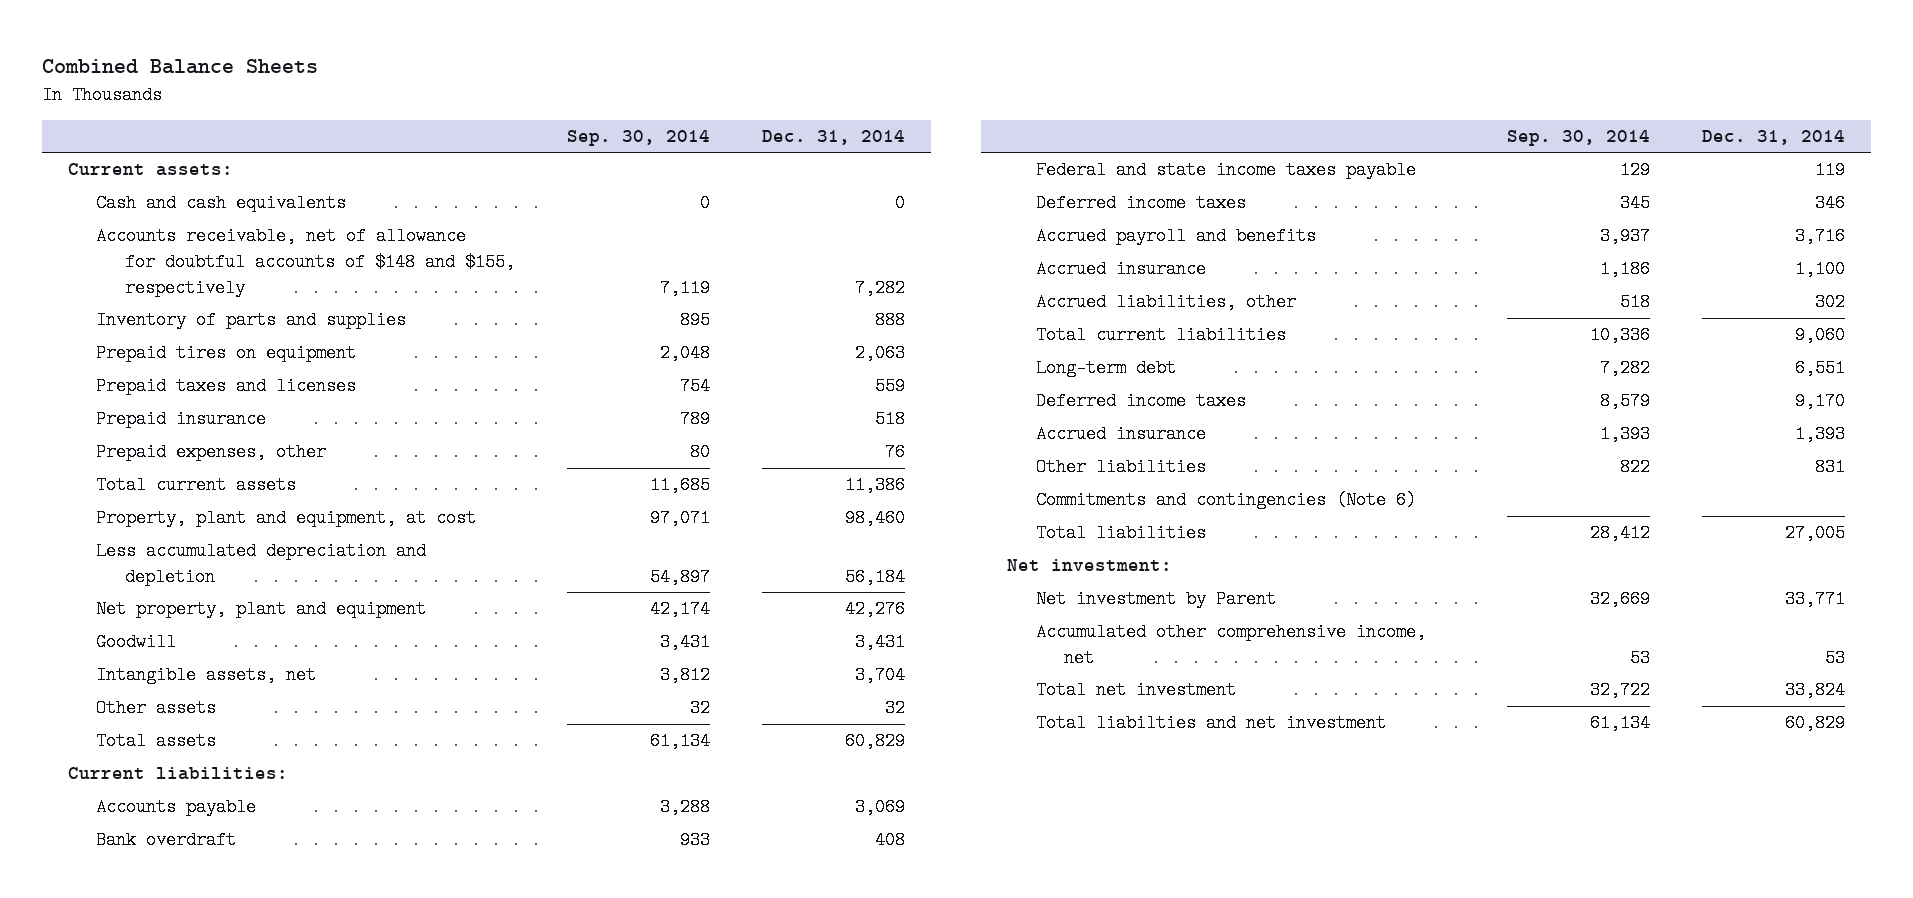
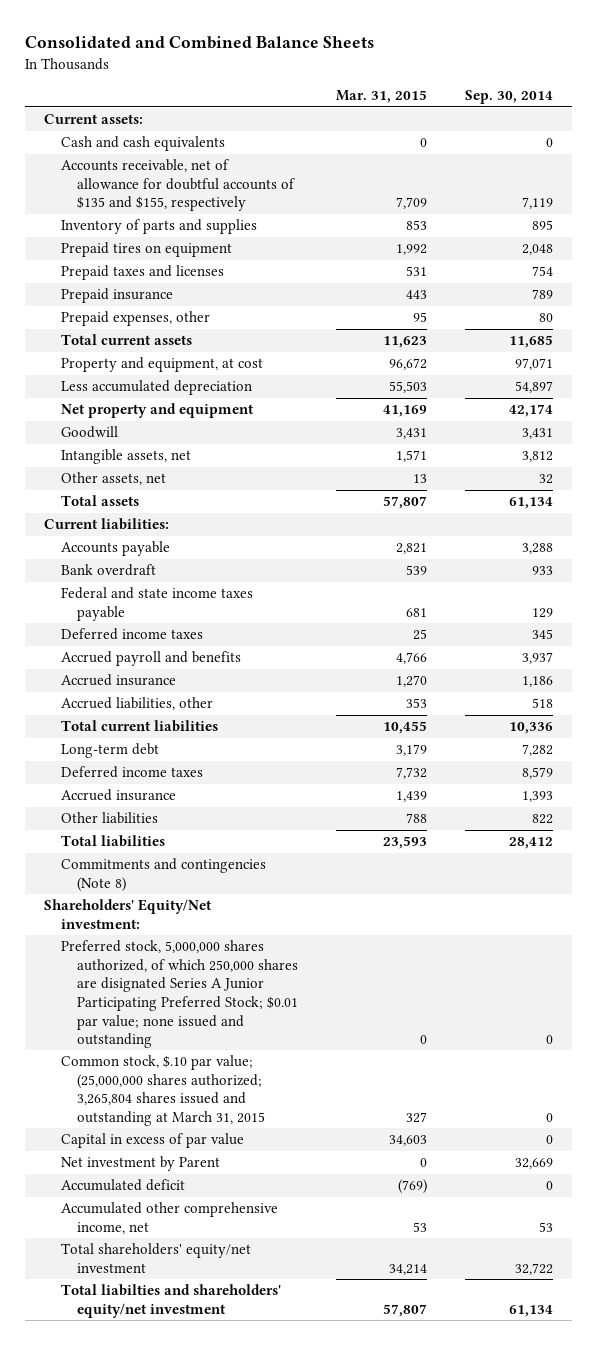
[41,58,318,74] Combined Balance Sheets -> [24,36,374,50] Consolidated and Combined Balance Sheets
[762,130,906,146] Dec. 31, 2014 -> none
none -> [336,90,428,104] Mar. 31, 2015
[96,227,515,297] Accounts receivable, net of allowance for doubtful accounts of $148 and $155, respectively -> [60,159,296,212] Accounts receivable, net of allowance for doubtful accounts of $135 and $155, respectively
[96,509,477,528] Property, plant and equipment, at cost -> [60,357,263,373] Property and equipment, at cost
[96,542,427,587] Less accumulated depreciation and depletion -> [60,380,252,396] Less accumulated depreciation
[96,600,427,619] Net property, plant and equipment -> [60,403,254,419] Net property and equipment
[96,699,217,718] Other assets -> [60,472,166,486] Other assets, net
[1035,491,1416,510] Commitments and contingencies (Note 6) -> none
none -> [60,858,266,892] Commitments and contingencies (Note 8)
[1007,559,1173,572] Net investment: -> [43,899,212,929] Shareholders' Equity/Net investment:
none -> [60,940,299,1049] Preferred stock, 5,000,000 shares authorized, of which 250,000 shares are disignated Series A Junior Participating Preferred Stock; $0.01 par value; none issued and outstanding
none -> [60,1055,266,1126] Common stock, $.10 par value; (25,000,000 shares authorized; 3,265,804 shares issued and outstanding at March 31, 2015
none -> [60,1133,244,1149] Capital in excess of par value
none -> [60,1179,185,1192] Accumulated deficit
[1035,681,1236,700] Total net investment -> [60,1243,251,1273] Total shareholders' equity/net investment
[1035,714,1386,733] Total liabilties and net investment -> [60,1284,281,1318] Total liabilties and shareholders' equity/net investment

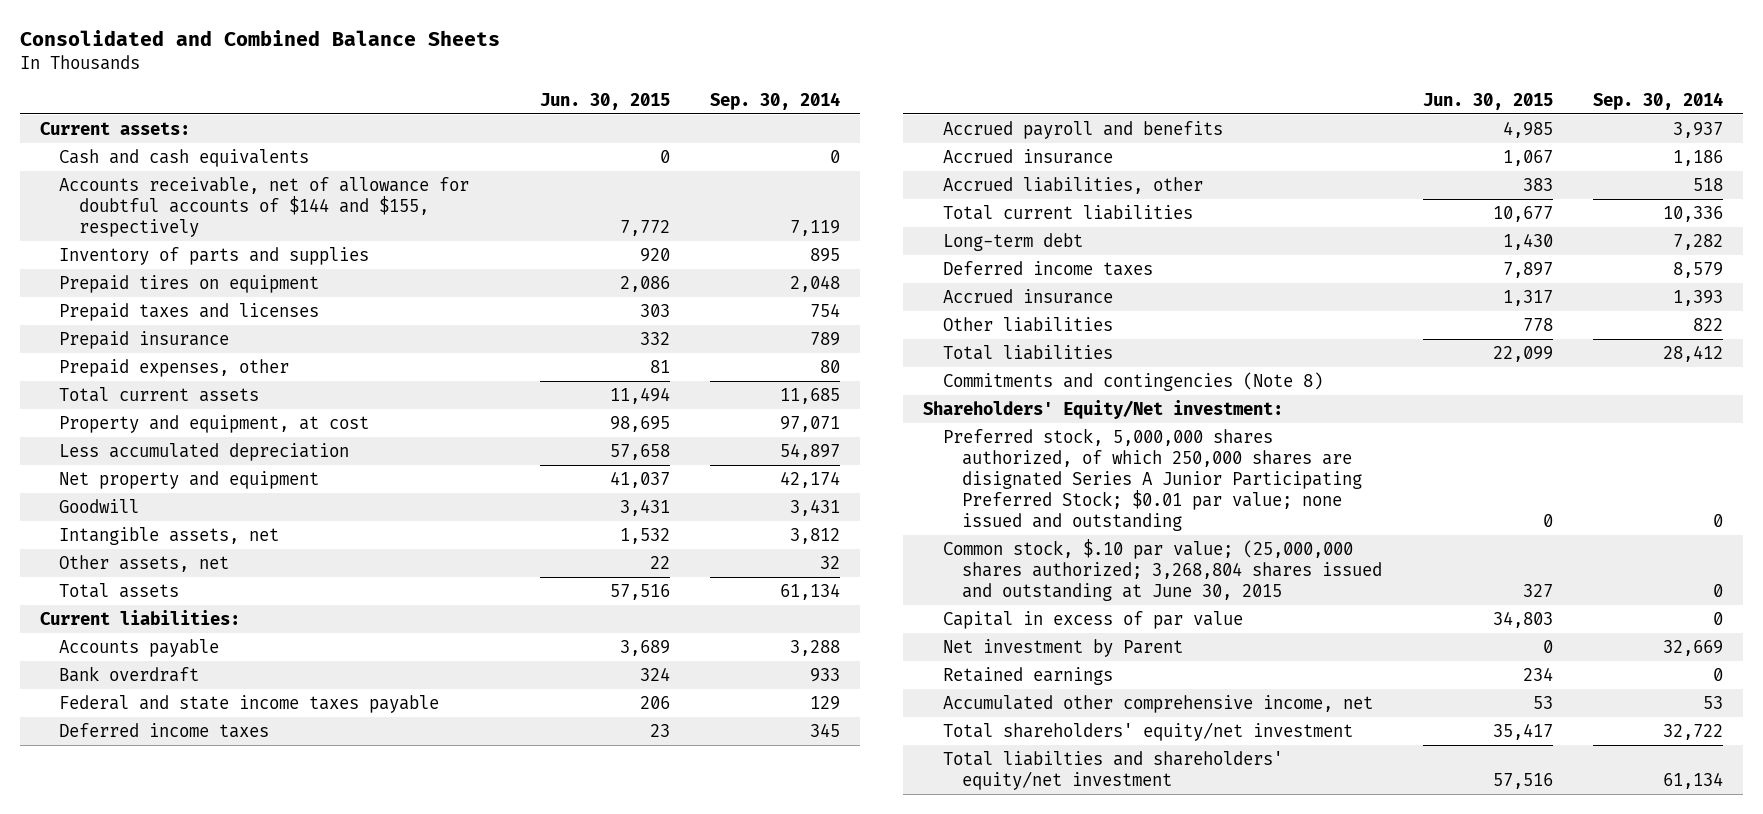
[336,90,428,104] Mar. 31, 2015 -> none
none -> [539,92,670,110] Jun. 30, 2015
[60,159,296,212] Accounts receivable, net of allowance for doubtful accounts of $135 and $155, respectively -> [59,176,470,237] Accounts receivable, net of allowance for doubtful accounts of $144 and $155, respectively
[60,1055,266,1126] Common stock, $.10 par value; (25,000,000 shares authorized; 3,265,804 shares issued and outstanding at March 31, 2015 -> [942,538,1383,601] Common stock, $.10 par value; (25,000,000 shares authorized; 3,268,804 shares issued and outstanding at June 30, 2015
[60,1179,185,1192] Accumulated deficit -> [942,666,1113,685] Retained earnings

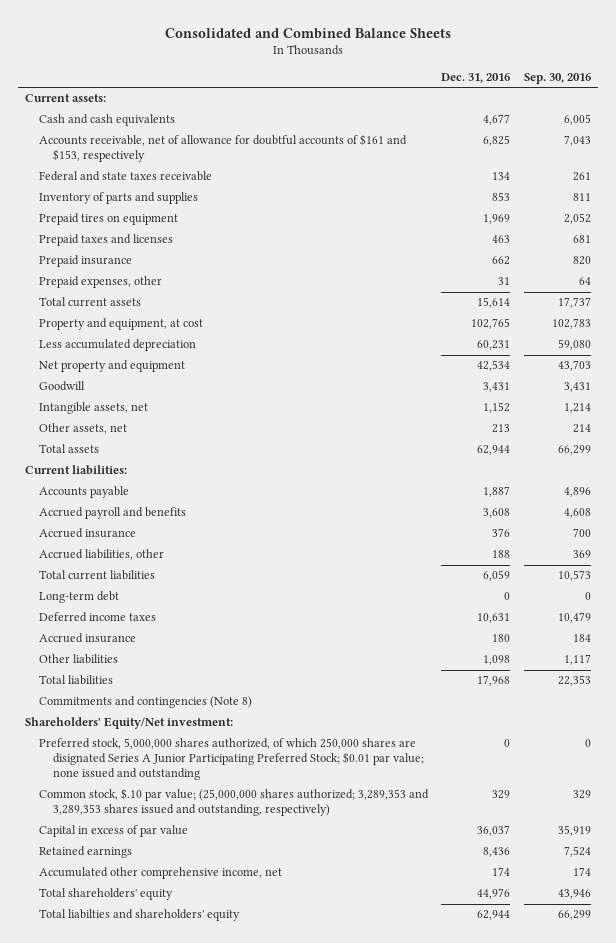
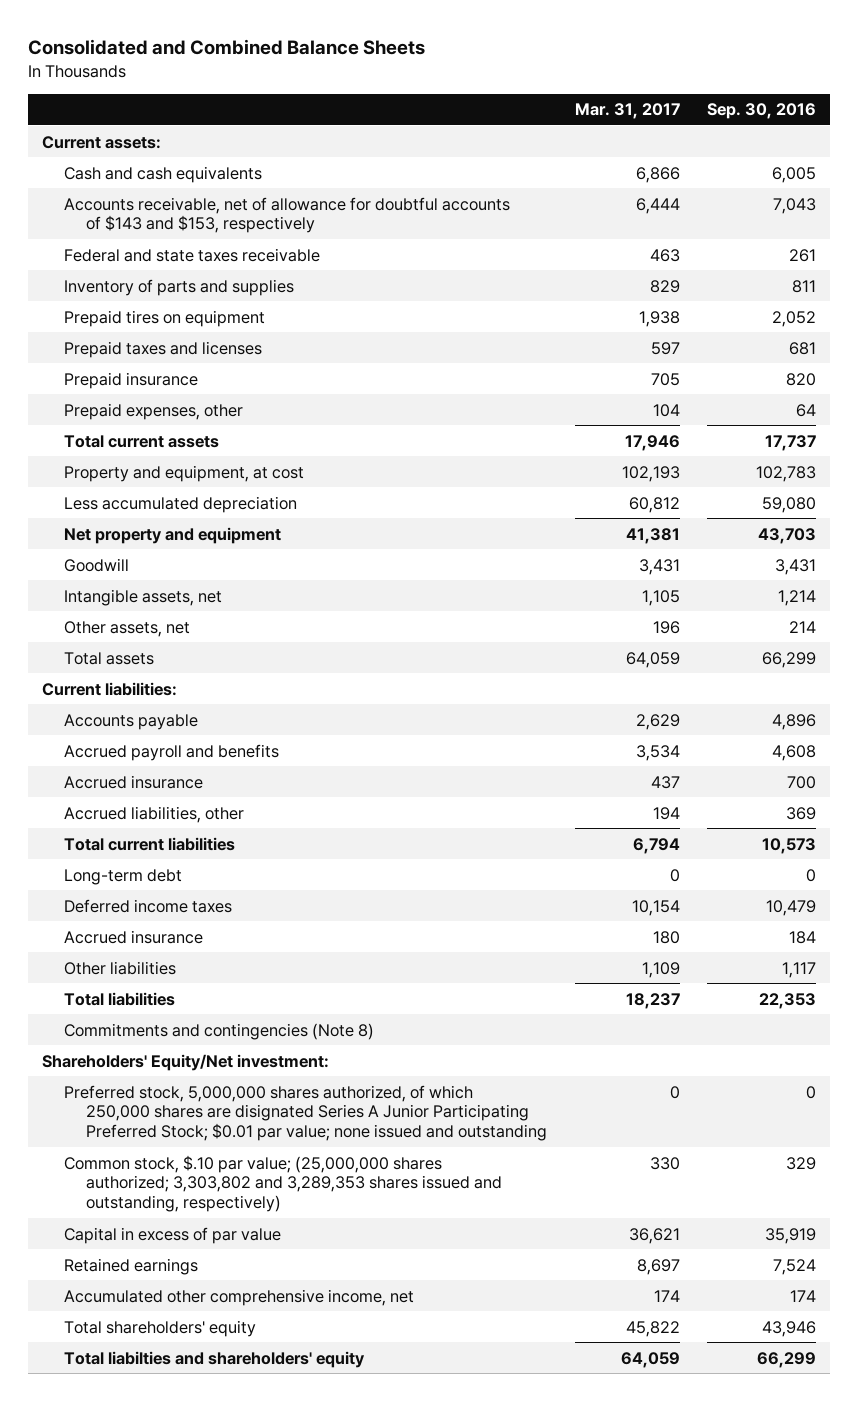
[441,73,511,84] Dec. 31, 2016 -> none
none -> [574,103,680,120] Mar. 31, 2017
[38,134,407,163] Accounts receivable, net of allowance for doubtful accounts of $161 and $153, respectively -> [64,196,511,234] Accounts receivable, net of allowance for doubtful accounts of $143 and $153, respectively
[38,788,429,817] Common stock, $.10 par value; (25,000,000 shares authorized; 3,289,353 and 3,289,353 shares issued and outstanding, respectively) -> [64,1154,503,1213] Common stock, $.10 par value; (25,000,000 shares authorized; 3,303,802 and 3,289,353 shares issued and outstanding, respectively)

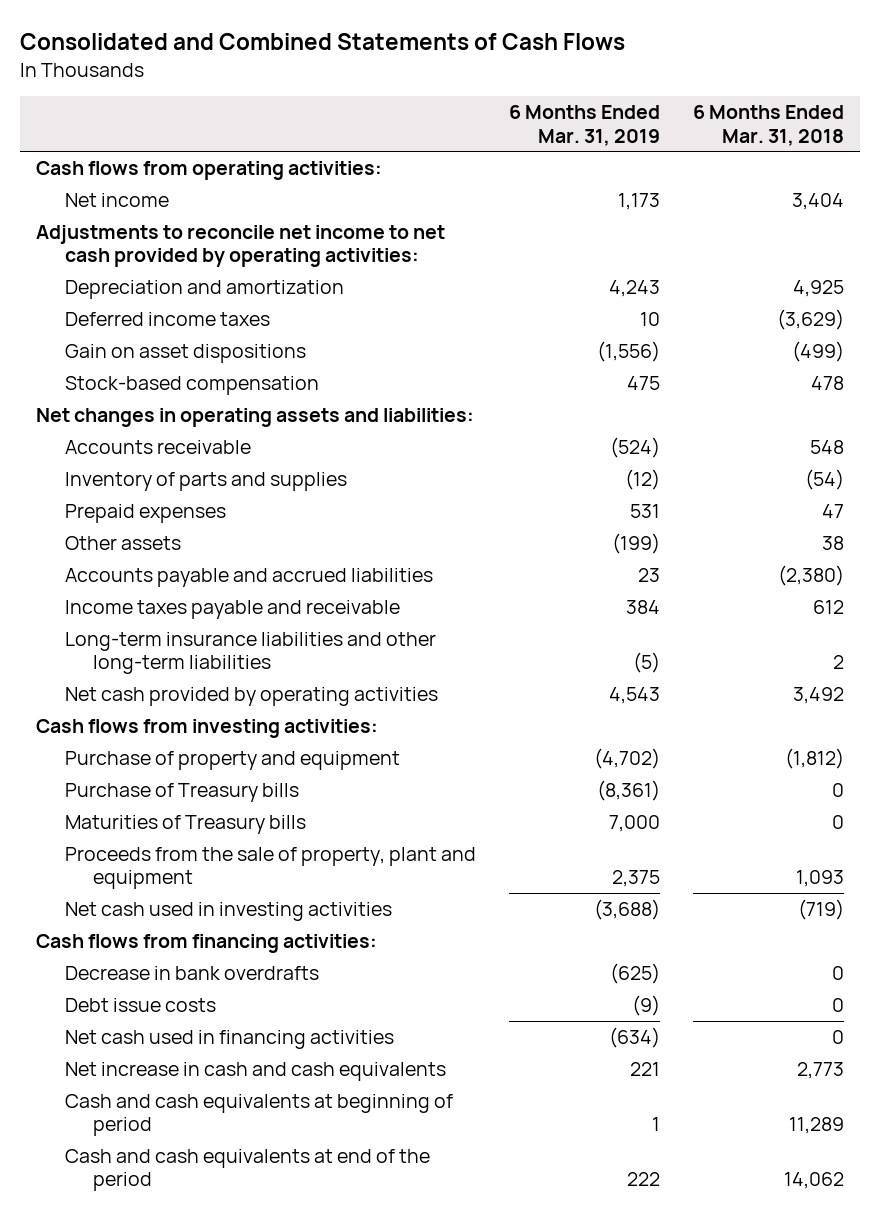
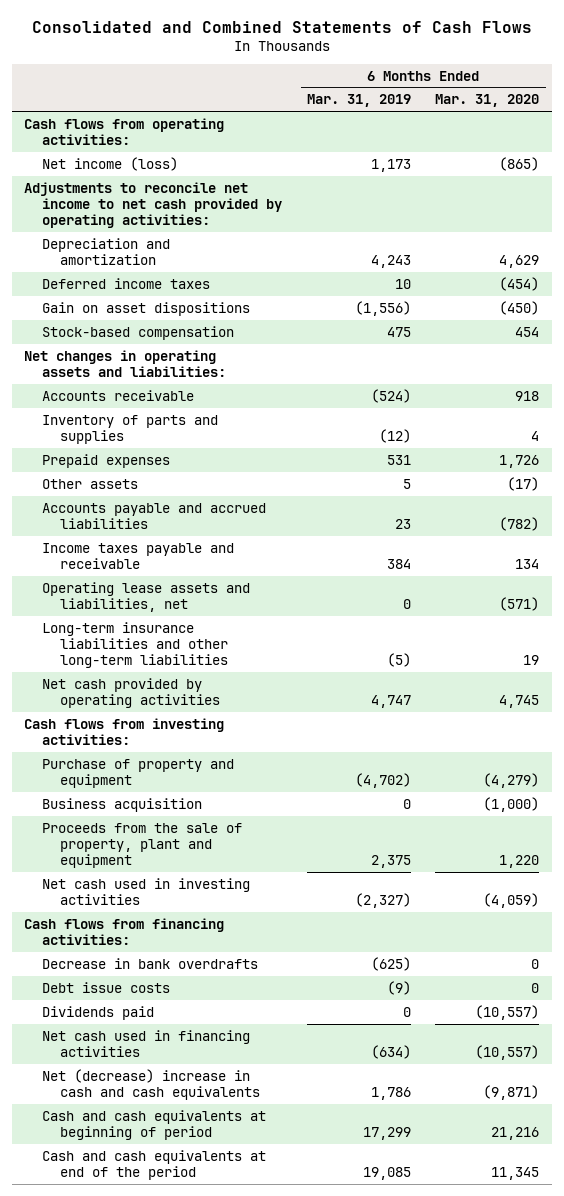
[692,105,844,146] 6 Months Ended Mar. 31, 2018 -> none
none -> [435,94,540,108] Mar. 31, 2020
[64,193,169,208] Net income -> [42,156,179,171] Net income (loss)
[611,533,660,555] (199) -> [402,478,411,489] 5
none -> [42,581,251,612] Operating lease assets and liabilities, net
[608,687,660,705] 4,543 -> [370,694,411,708] 4,747
[64,783,299,803] Purchase of Treasury bills -> none
[64,815,306,835] Maturities of Treasury bills -> none
none -> [42,797,203,812] Business acquisition
[593,899,660,921] (3,688) -> [354,892,411,908] (2,327)
none -> [42,1005,155,1020] Dividends paid
[64,1062,446,1082] Net increase in cash and cash equivalents -> [42,1068,260,1100] Net (decrease) increase in cash and cash equivalents
[629,1062,660,1077] 221 -> [370,1086,411,1100] 1,786
[651,1117,660,1132] 1 -> [362,1126,411,1140] 17,299
[626,1172,660,1187] 222 -> [362,1166,411,1180] 19,085

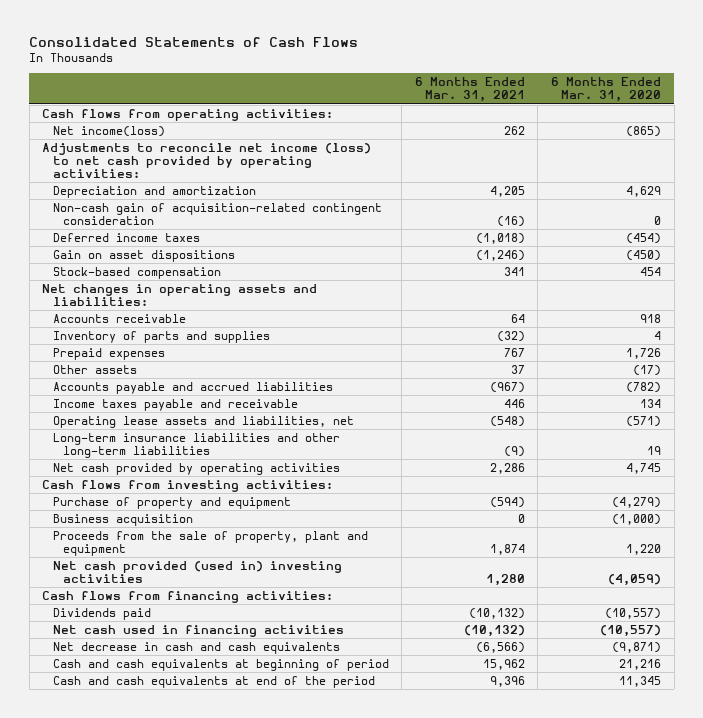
[31,20,532,33] Consolidated and Combined Statements of Cash Flows -> [29,36,359,47] Consolidated Statements of Cash Flows
[306,94,411,108] Mar. 31, 2019 -> none
none -> [414,77,525,103] 6 Months Ended Mar. 31, 2021
[42,156,179,171] Net income (loss) -> [52,125,165,137] Net income(loss)
[24,181,283,228] Adjustments to reconcile net income to net cash provided by operating activities: -> [42,142,372,179] Adjustments to reconcile net income (loss) to net cash provided by operating activities:
none -> [52,202,382,225] Non-cash gain of acquisition-related contingent consideration
[42,877,251,905] Net cash used in investing activities -> [52,560,342,583] Net cash provided (used in) investing activities
[42,957,259,969] Decrease in bank overdrafts -> none
[42,981,171,993] Debt issue costs -> none
[42,1068,260,1100] Net (decrease) increase in cash and cash equivalents -> [52,641,340,654] Net decrease in cash and cash equivalents

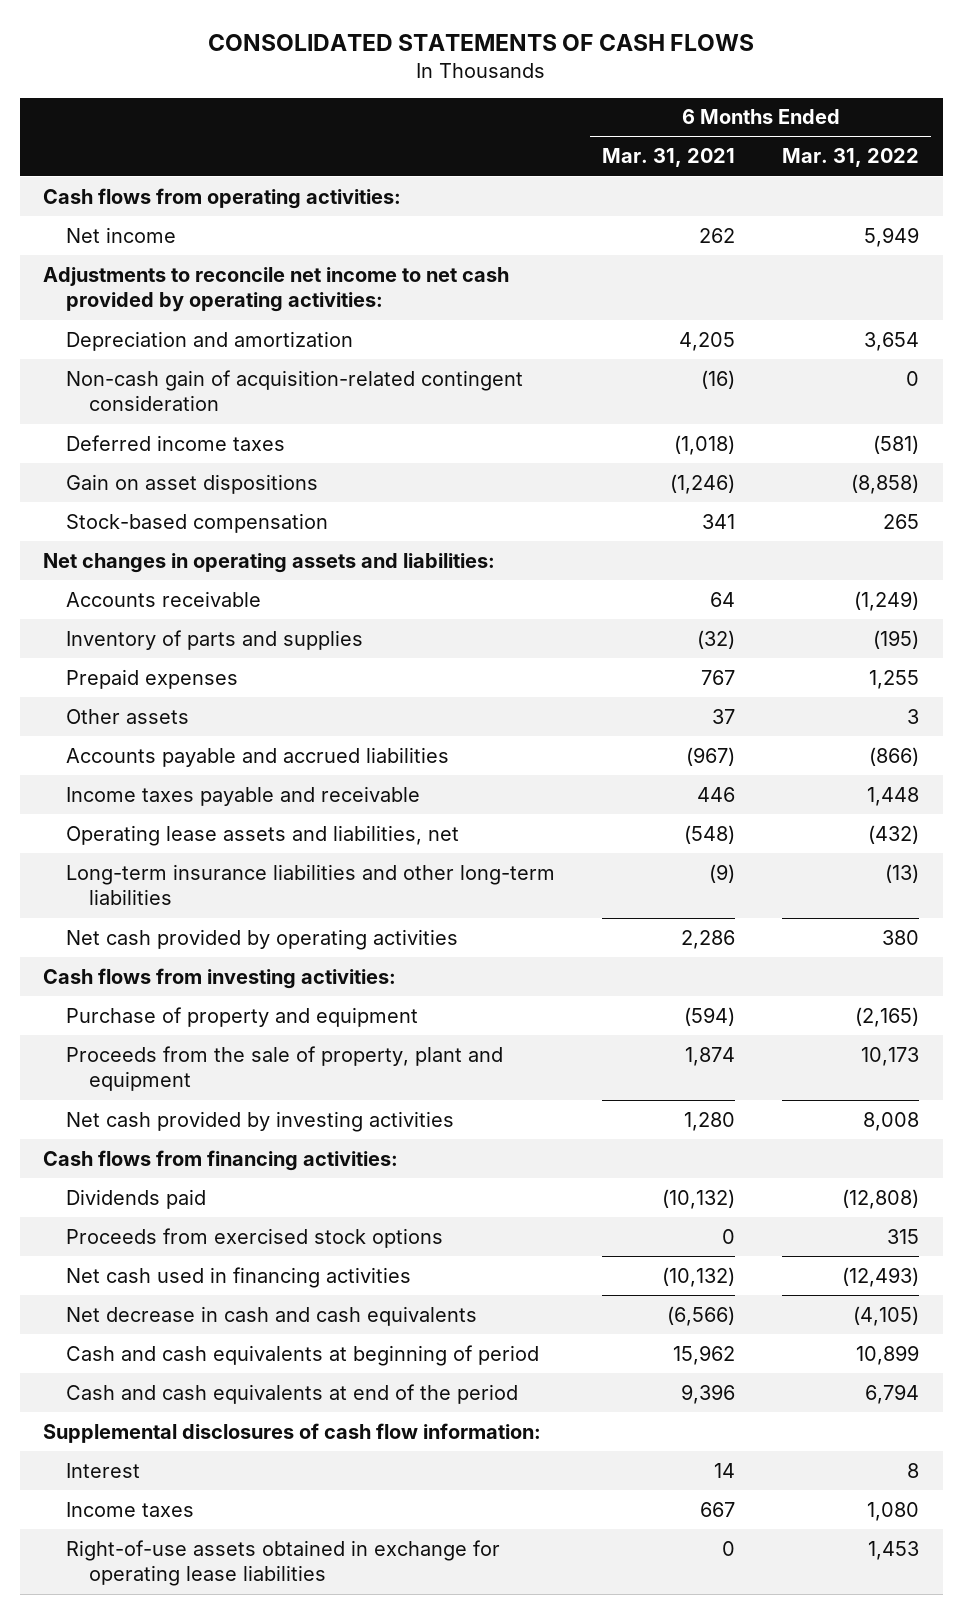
[29,36,359,47] Consolidated Statements of Cash Flows -> [208,33,755,51] CONSOLIDATED STATEMENTS OF CASH FLOWS
[551,77,662,103] 6 Months Ended Mar. 31, 2020 -> none
none -> [782,148,920,168] Mar. 31, 2022
[52,125,165,137] Net income(loss) -> [66,226,177,243] Net income
[42,142,372,179] Adjustments to reconcile net income (loss) to net cash provided by operating activities: -> [43,266,510,313] Adjustments to reconcile net income to net cash provided by operating activities:
[52,513,193,526] Business acquisition -> none
[52,560,342,583] Net cash provided (used in) investing activities -> [66,1110,455,1132] Net cash provided by investing activities
none -> [66,1227,444,1248] Proceeds from exercised stock options
none -> [43,1422,542,1443] Supplemental disclosures of cash flow information:
none -> [66,1462,141,1478] Interest
none -> [66,1501,195,1517] Income taxes
none -> [66,1539,501,1587] Right-of-use assets obtained in exchange for operating lease liabilities

